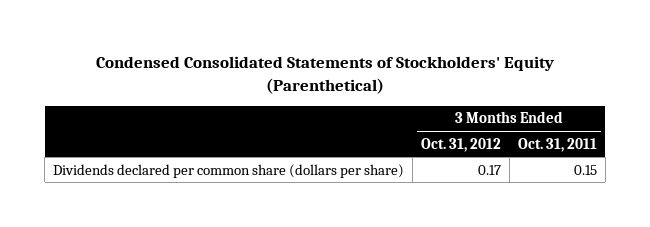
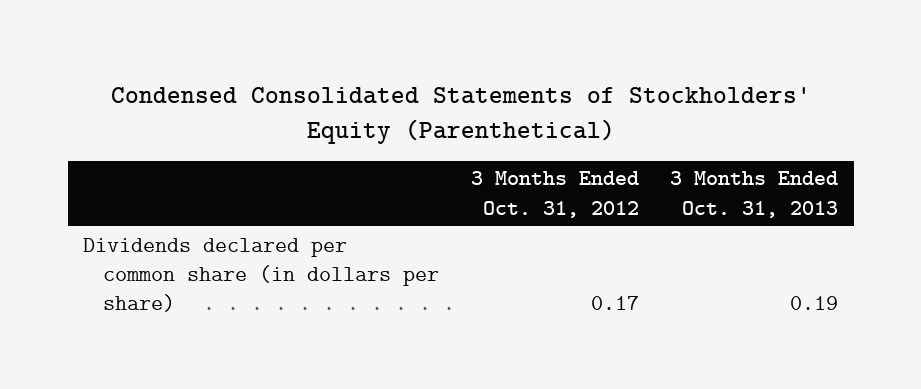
[517,137,597,152] Oct. 31, 2011 -> none
none -> [670,171,839,218] 3 Months Ended Oct. 31, 2013
[53,163,405,178] Dividends declared per common share (dollars per share) -> [83,237,440,313] Dividends declared per common share (in dollars per share)

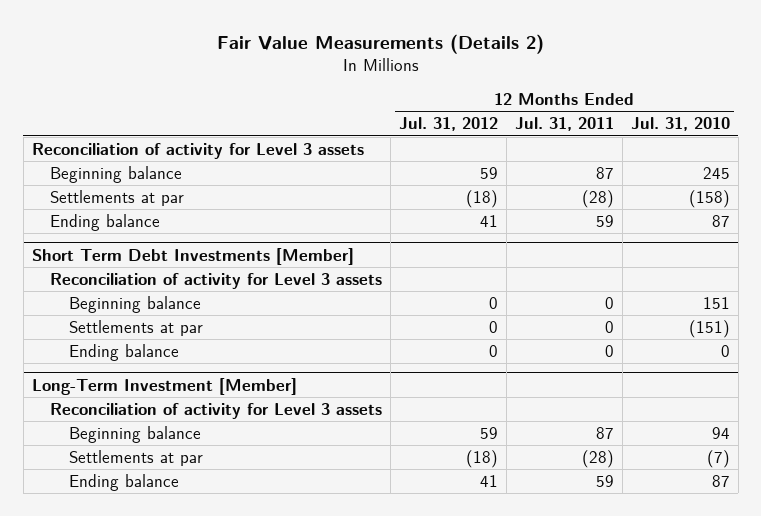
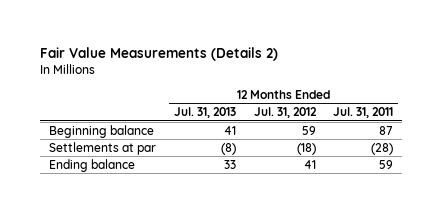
[630,117,730,132] Jul. 31, 2010 -> none
none -> [173,107,236,119] Jul. 31, 2013
[31,142,364,159] Reconciliation of activity for Level 3 assets -> none
[31,247,354,265] Short Term Debt Investments [Member] -> none
[50,272,383,289] Reconciliation of activity for Level 3 assets -> none
[68,295,201,313] Beginning balance -> none
[68,319,203,336] Settlements at par -> none
[68,343,179,361] Ending balance -> none
[31,377,297,395] Long-Term Investment [Member] -> none
[50,402,383,419] Reconciliation of activity for Level 3 assets -> none
[68,425,201,443] Beginning balance -> none
[68,449,203,466] Settlements at par -> none
[68,473,179,491] Ending balance -> none

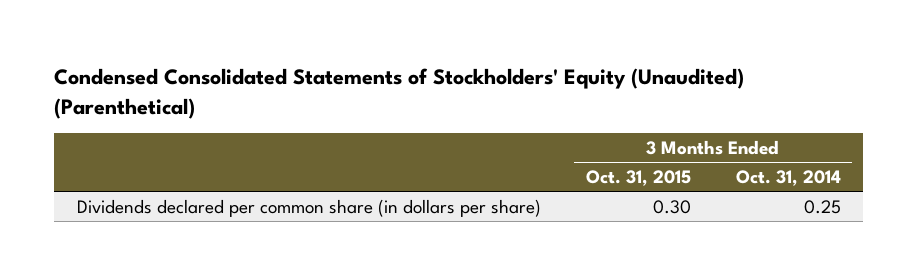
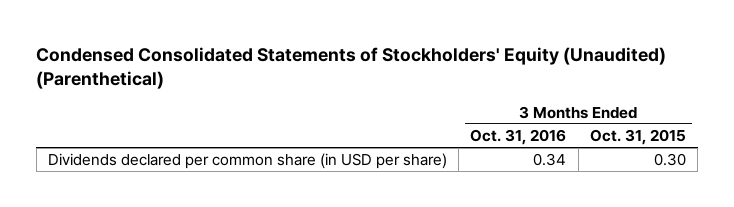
[735,170,841,187] Oct. 31, 2014 -> none
none -> [470,129,567,146] Oct. 31, 2016
[76,198,541,217] Dividends declared per common share (in dollars per share) -> [47,153,447,170] Dividends declared per common share (in USD per share)

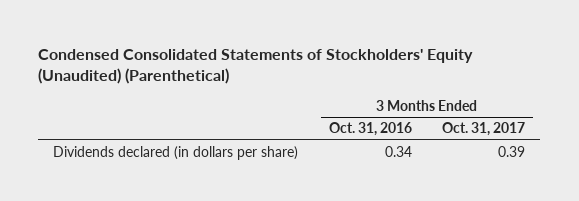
[590,129,687,146] Oct. 31, 2015 -> none
none -> [442,122,526,137] Oct. 31, 2017
[47,153,447,170] Dividends declared per common share (in USD per share) -> [53,146,299,161] Dividends declared (in dollars per share)

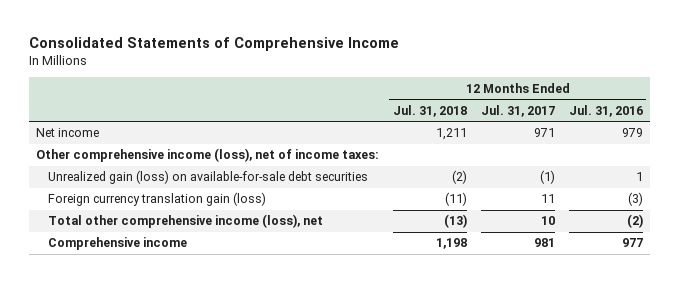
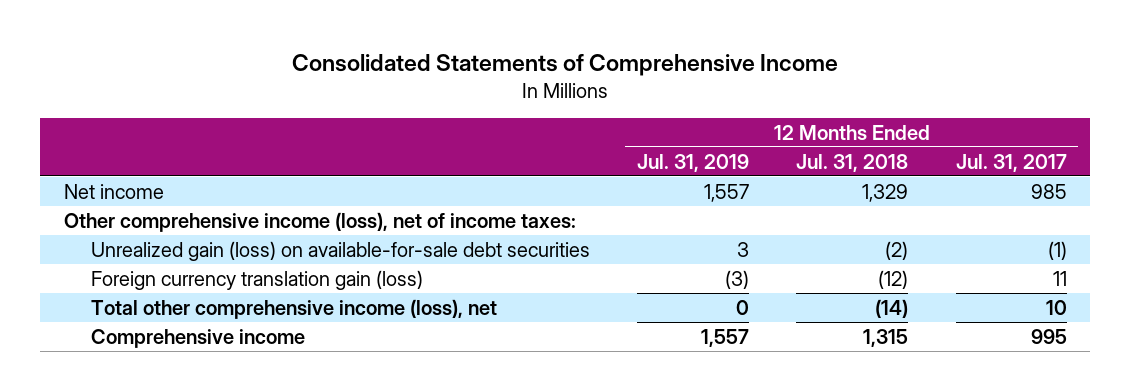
[568,104,643,117] Jul. 31, 2016 -> none
none -> [637,153,750,172] Jul. 31, 2019
[435,128,467,141] 1,211 -> [862,183,909,202] 1,329
[533,128,555,138] 971 -> [1030,183,1067,199] 985
[444,192,467,207] (11) -> [878,269,909,289] (12)
[443,214,467,229] (13) -> [875,298,909,318] (14)
[435,238,467,250] 1,198 -> [863,328,909,347] 1,315
[533,238,555,248] 981 -> [1030,328,1067,344] 995

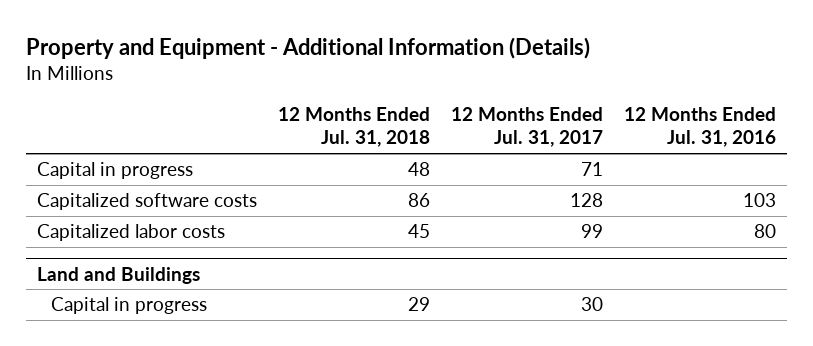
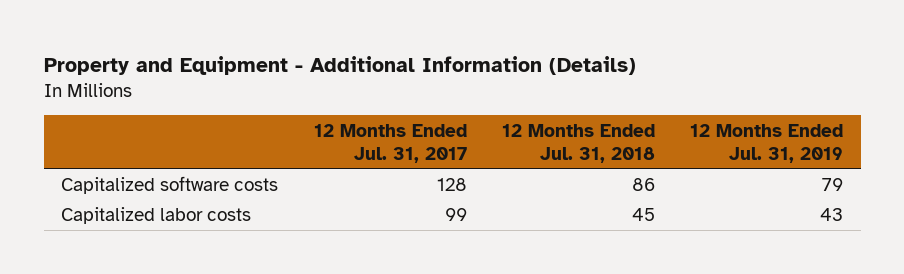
[624,107,777,148] 12 Months Ended Jul. 31, 2016 -> none
none -> [689,123,843,163] 12 Months Ended Jul. 31, 2019
[36,162,193,180] Capital in progress -> none
[36,266,200,284] Land and Buildings -> none
[51,297,208,315] Capital in progress -> none

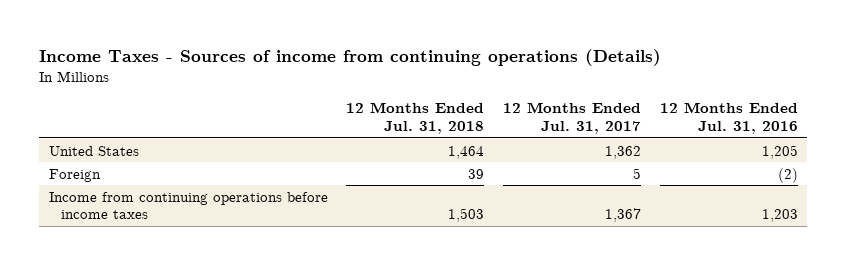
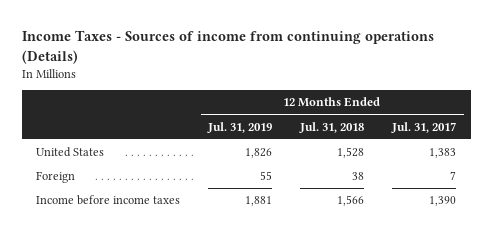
[659,102,798,135] 12 Months Ended Jul. 31, 2016 -> none
none -> [207,121,273,133] Jul. 31, 2019
[448,145,485,159] 1,464 -> [337,147,365,159] 1,528
[605,145,642,159] 1,362 -> [429,148,457,159] 1,383
[468,168,485,179] 39 -> [352,172,365,181] 38
[633,167,642,179] 5 -> [450,171,457,181] 7
[48,191,328,220] Income from continuing operations before income taxes -> [35,195,180,206] Income before income taxes
[448,208,485,223] 1,503 -> [337,195,365,207] 1,566
[605,208,642,223] 1,367 -> [429,196,457,207] 1,390

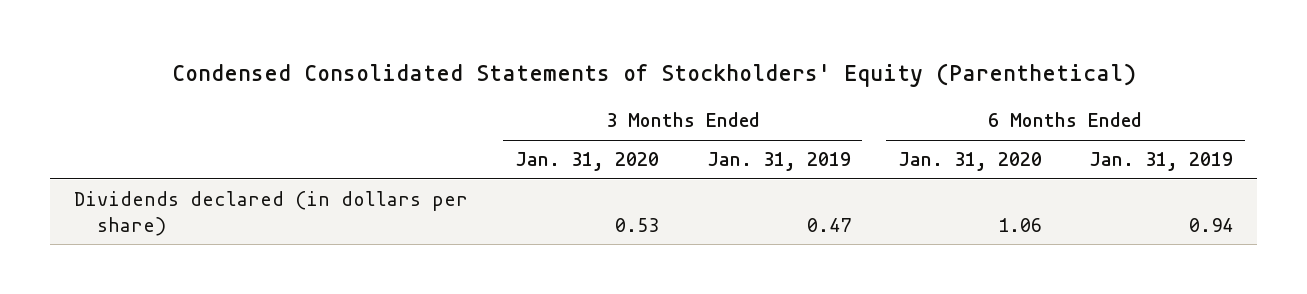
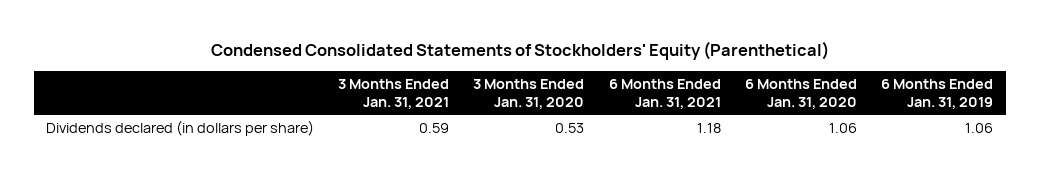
[706,152,851,172] Jan. 31, 2019 -> none
none -> [338,78,450,109] 3 Months Ended Jan. 31, 2021
none -> [608,78,721,109] 6 Months Ended Jan. 31, 2021
[1189,217,1234,232] 0.94 -> [965,122,994,133] 1.06

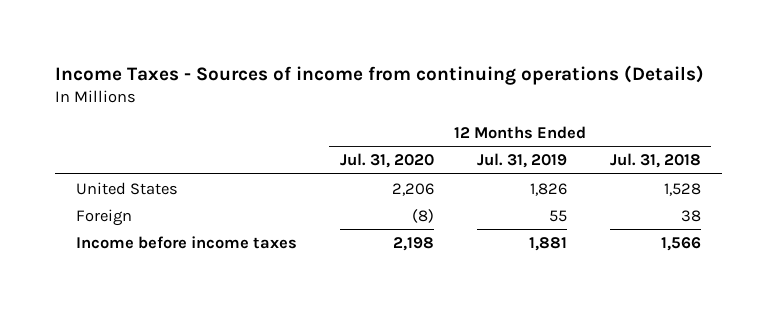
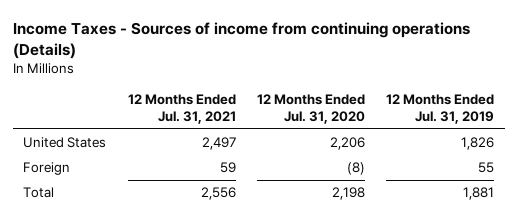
[609,153,701,169] Jul. 31, 2018 -> none
none -> [127,93,236,124] 12 Months Ended Jul. 31, 2021
[76,235,298,249] Income before income taxes -> [23,187,55,199] Total

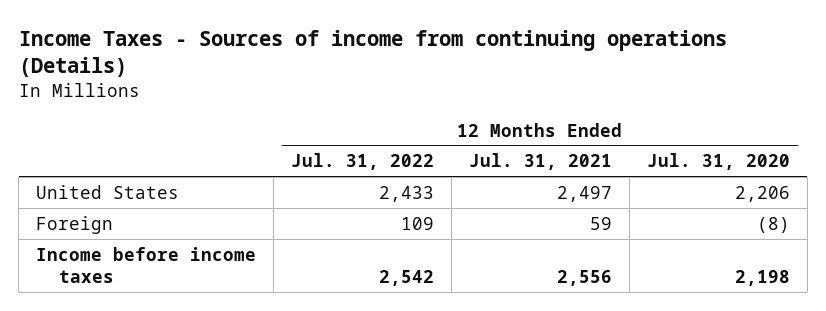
[386,93,495,124] 12 Months Ended Jul. 31, 2019 -> none
none -> [290,153,434,171] Jul. 31, 2022
[23,187,55,199] Total -> [35,246,256,283] Income before income taxes

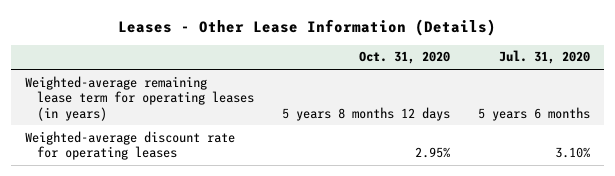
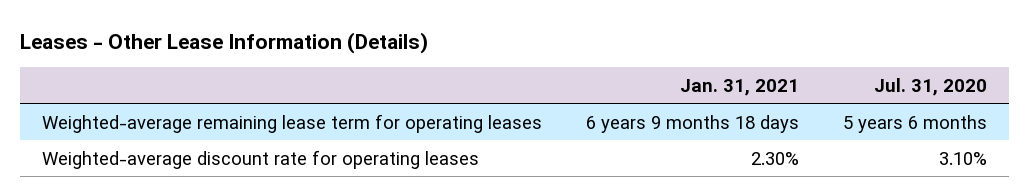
[358,51,450,65] Oct. 31, 2020 -> none
none -> [679,78,799,96] Jan. 31, 2021
[25,75,255,121] Weighted-average remaining lease term for operating leases (in years) -> [41,113,542,133] Weighted-average remaining lease term for operating leases

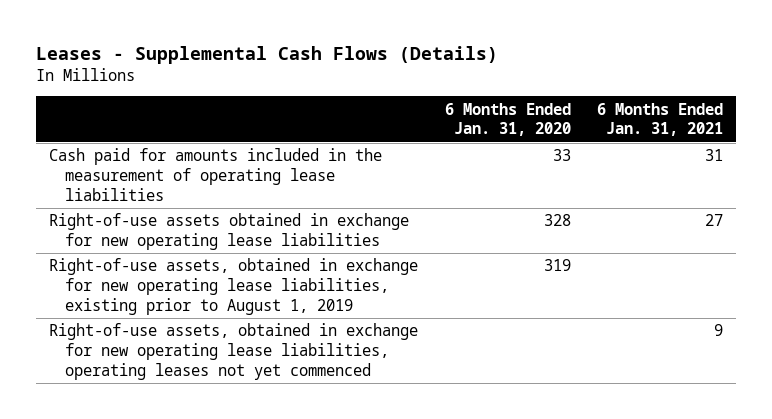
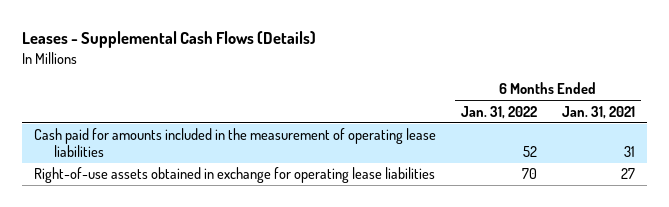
[444,102,571,137] 6 Months Ended Jan. 31, 2020 -> none
none -> [461,105,538,119] Jan. 31, 2022
[49,258,419,315] Right-of-use assets, obtained in exchange for new operating lease liabilities, existing prior to August 1, 2019 -> none
[49,323,419,380] Right-of-use assets, obtained in exchange for new operating lease liabilities, operating leases not yet commenced -> none
[49,213,410,251] Right-of-use assets obtained in exchange for new operating lease liabilities -> [34,167,436,184] Right-of-use assets obtained in exchange for operating lease liabilities

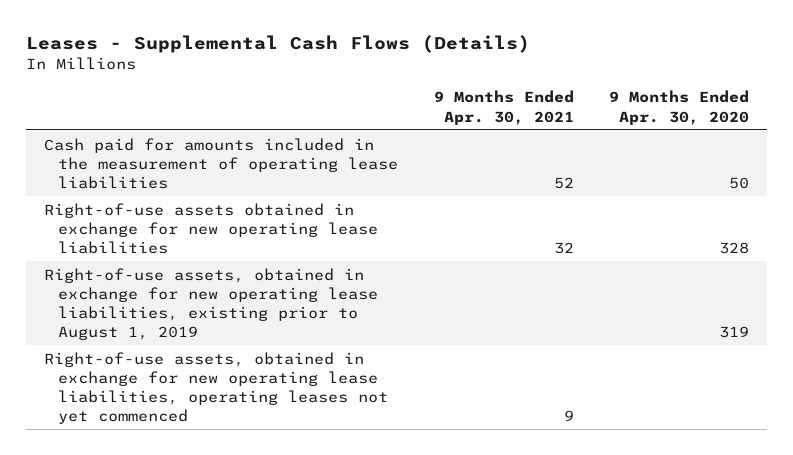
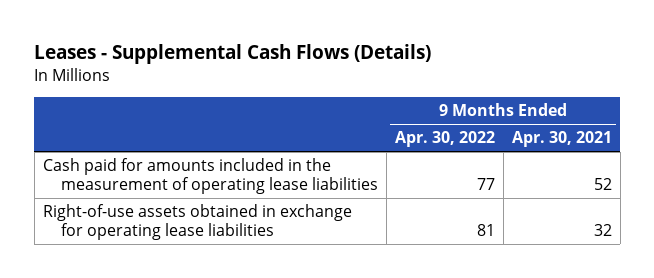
[609,90,750,125] 9 Months Ended Apr. 30, 2020 -> none
none -> [394,131,495,148] Apr. 30, 2022
[44,267,378,340] Right-of-use assets, obtained in exchange for new operating lease liabilities, existing prior to August 1, 2019 -> none
[44,351,388,424] Right-of-use assets, obtained in exchange for new operating lease liabilities, operating leases not yet commenced -> none
[44,202,378,254] Right-of-use assets obtained in exchange for new operating lease liabilities -> [42,204,352,241] Right-of-use assets obtained in exchange for operating lease liabilities

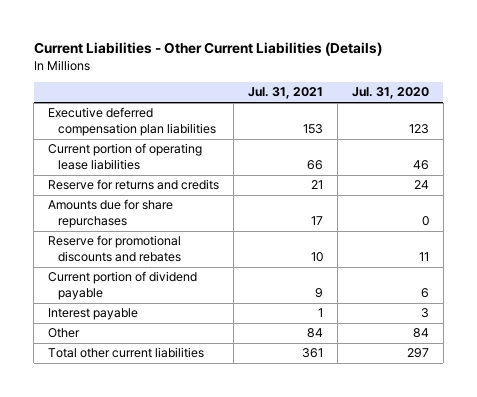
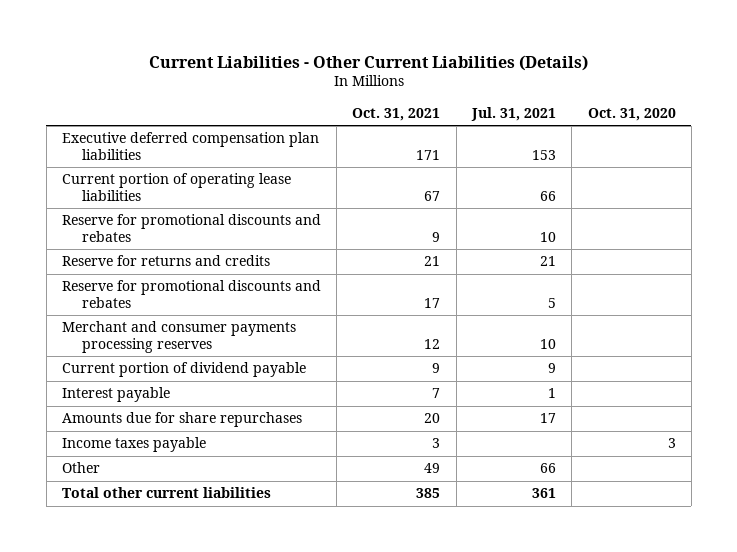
[351,87,429,100] Jul. 31, 2020 -> none
none -> [352,107,441,121] Oct. 31, 2021
none -> [587,107,676,121] Oct. 31, 2020
[48,179,220,191] Reserve for returns and credits -> [61,255,270,267] Reserve for returns and credits
none -> [61,280,321,308] Reserve for promotional discounts and rebates
none -> [61,321,296,353] Merchant and consumer payments processing reserves
[48,199,174,229] Amounts due for share repurchases -> [61,412,302,428] Amounts due for share repurchases
none -> [61,437,206,453] Income taxes payable
[307,328,324,339] 84 -> [540,463,557,474] 66

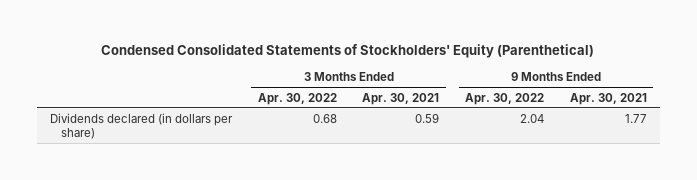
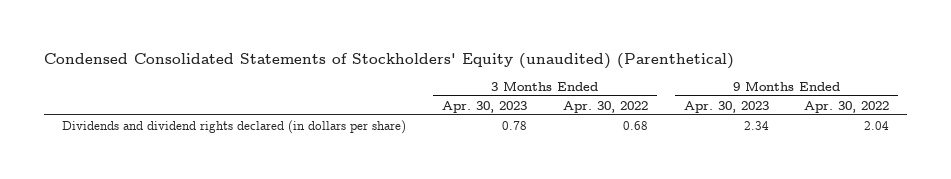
[101,43,595,58] Condensed Consolidated Statements of Stockholders' Equity (Parenthetical) -> [43,52,734,69] Condensed Consolidated Statements of Stockholders' Equity (unaudited) (Parenthetical)
[362,92,440,105] Apr. 30, 2021 -> none
[569,92,647,105] Apr. 30, 2021 -> none
none -> [441,100,527,113] Apr. 30, 2023
none -> [683,100,769,113] Apr. 30, 2023
[49,113,233,139] Dividends declared (in dollars per share) -> [61,119,406,134] Dividends and dividend rights declared (in dollars per share)

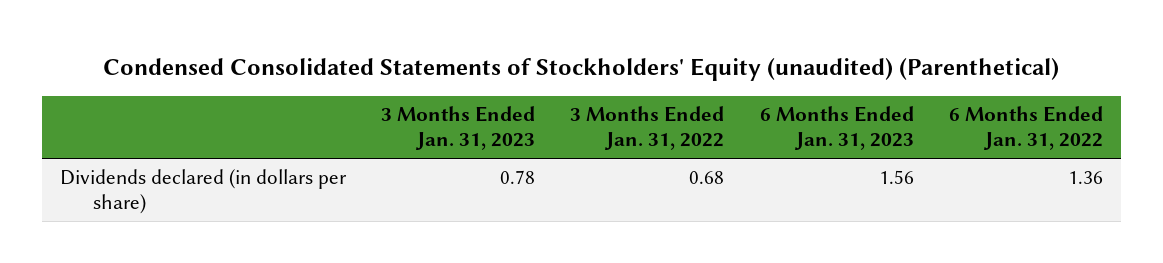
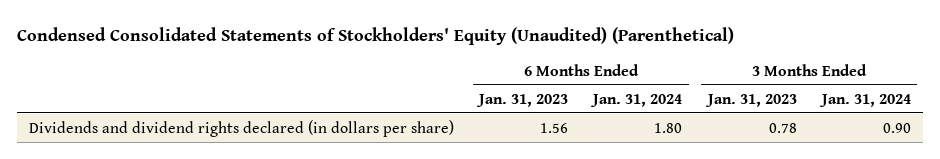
[103,57,1060,81] Condensed Consolidated Statements of Stockholders' Equity (unaudited) (Parenthetical) -> [16,27,734,46] Condensed Consolidated Statements of Stockholders' Equity (Unaudited) (Parenthetical)
[570,106,725,151] 3 Months Ended Jan. 31, 2022 -> none
[948,106,1103,151] 6 Months Ended Jan. 31, 2022 -> none
none -> [590,93,683,107] Jan. 31, 2024
none -> [818,93,911,107] Jan. 31, 2024
[59,169,347,215] Dividends declared (in dollars per share) -> [29,119,455,137] Dividends and dividend rights declared (in dollars per share)

